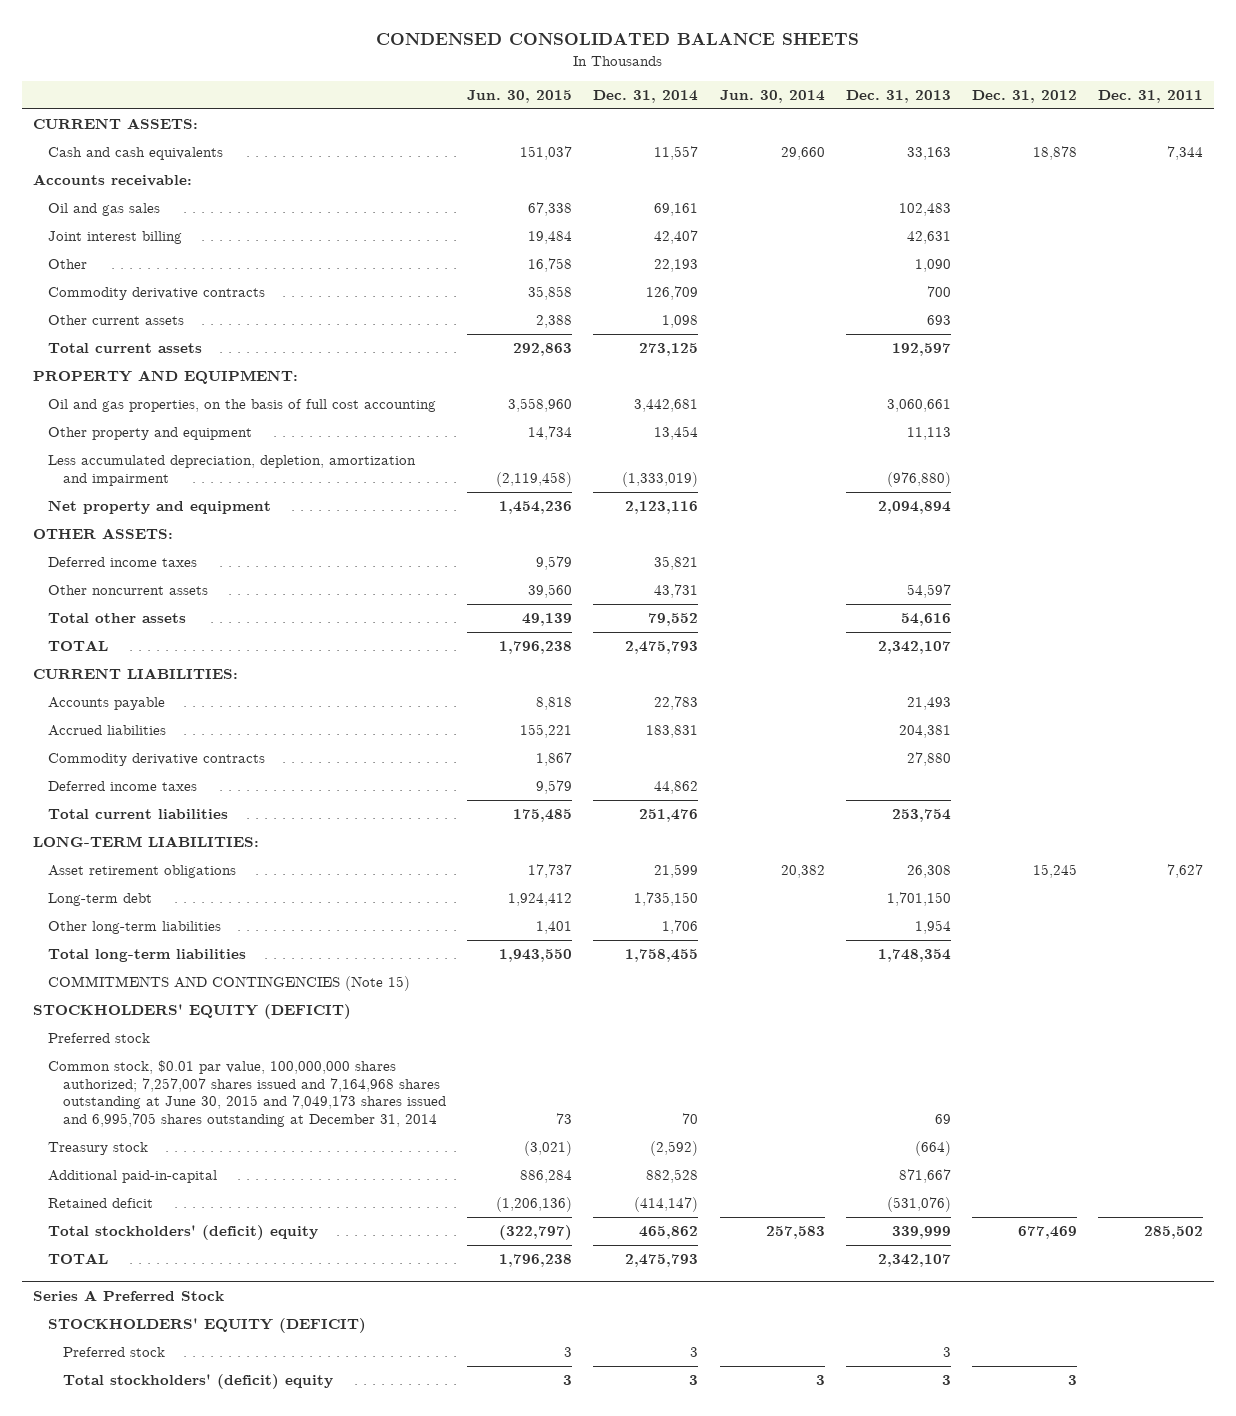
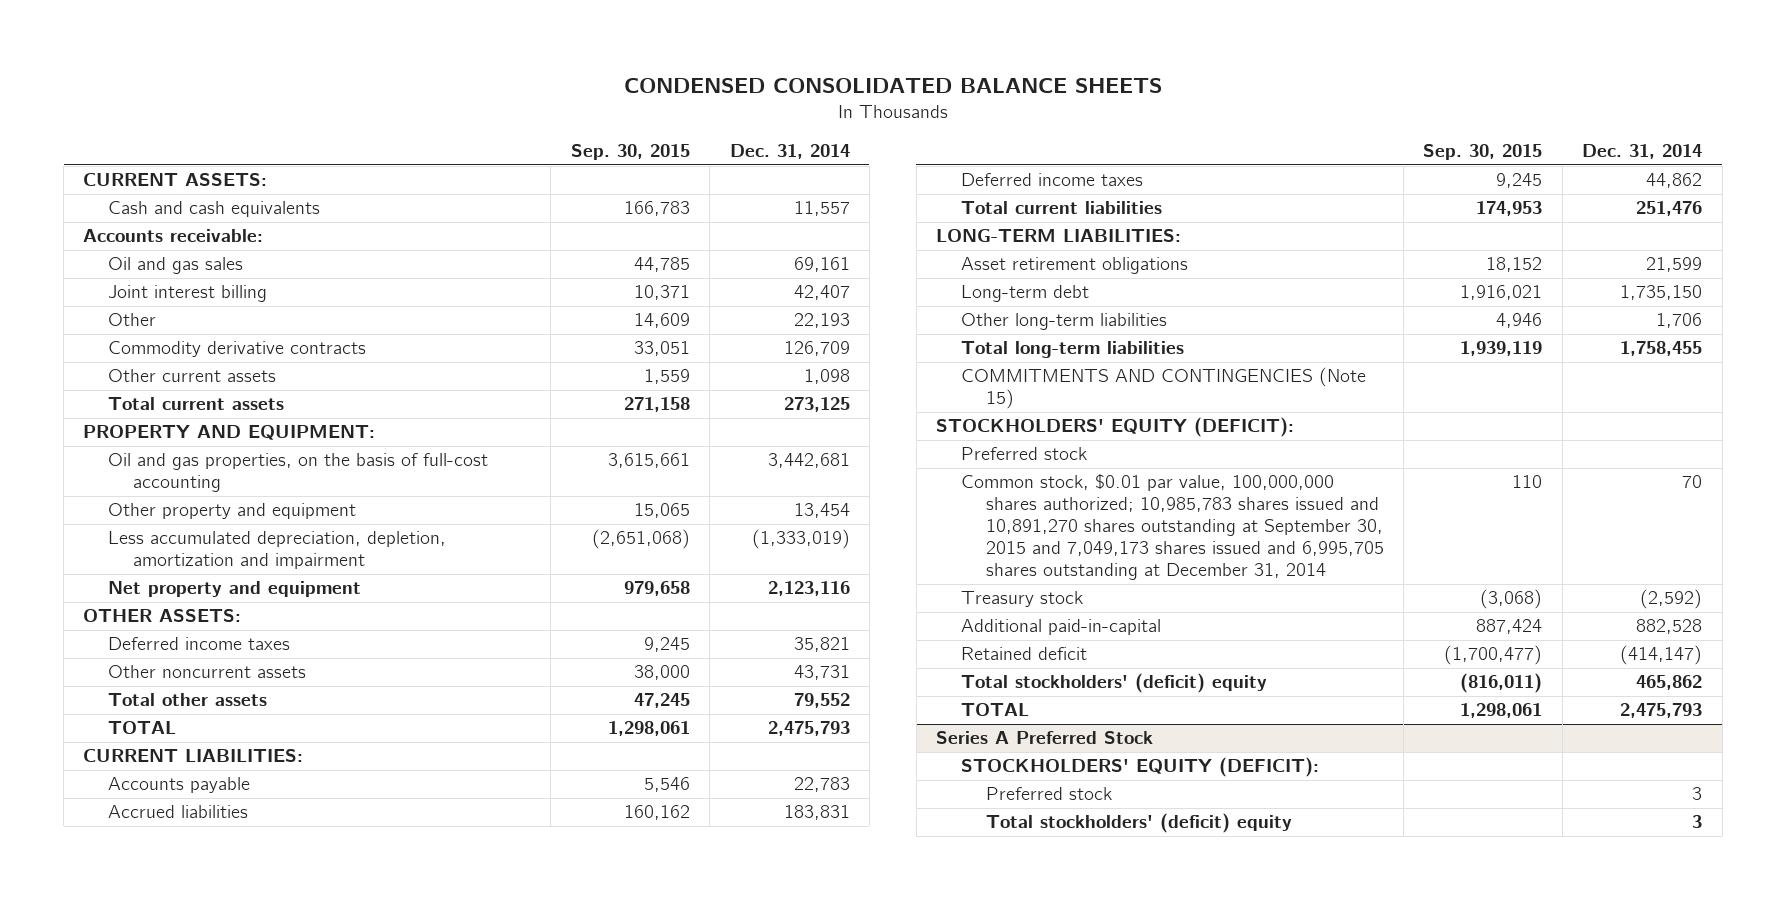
[467,89,573,103] Jun. 30, 2015 -> none
[719,89,825,103] Jun. 30, 2014 -> none
[845,89,951,103] Dec. 31, 2013 -> none
[971,89,1077,103] Dec. 31, 2012 -> none
[1097,89,1203,103] Dec. 31, 2011 -> none
none -> [570,144,690,161] Sep. 30, 2015
[47,399,436,413] Oil and gas properties, on the basis of full cost accounting -> [108,453,489,493] Oil and gas properties, on the basis of full-cost accounting
[47,753,265,767] Commodity derivative contracts -> none
[32,1004,351,1020] STOCKHOLDERS' EQUITY (DEFICIT) -> [936,417,1295,438] STOCKHOLDERS' EQUITY (DEFICIT):
[47,1060,447,1128] Common stock, $0.01 par value, 100,000,000 shares authorized; 7,257,007 shares issued and 7,164,968 shares outstanding at June 30, 2015 and 7,049,173 shares issued and 6,995,705 shares outstanding at December 31, 2014 -> [960,474,1384,581] Common stock, $0.01 par value, 100,000,000 shares authorized; 10,985,783 shares issued and 10,891,270 shares outstanding at September 30, 2015 and 7,049,173 shares issued and 6,995,705 shares outstanding at December 31, 2014
[47,1318,366,1334] STOCKHOLDERS' EQUITY (DEFICIT) -> [960,757,1319,778] STOCKHOLDERS' EQUITY (DEFICIT):

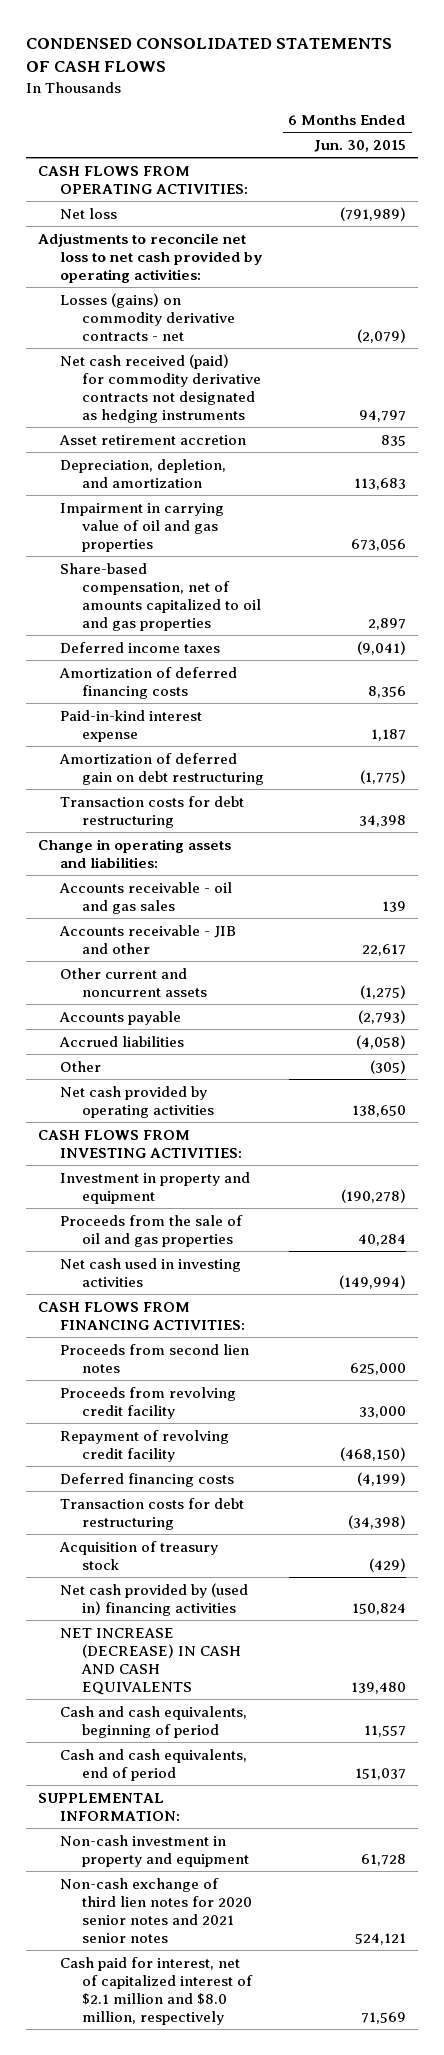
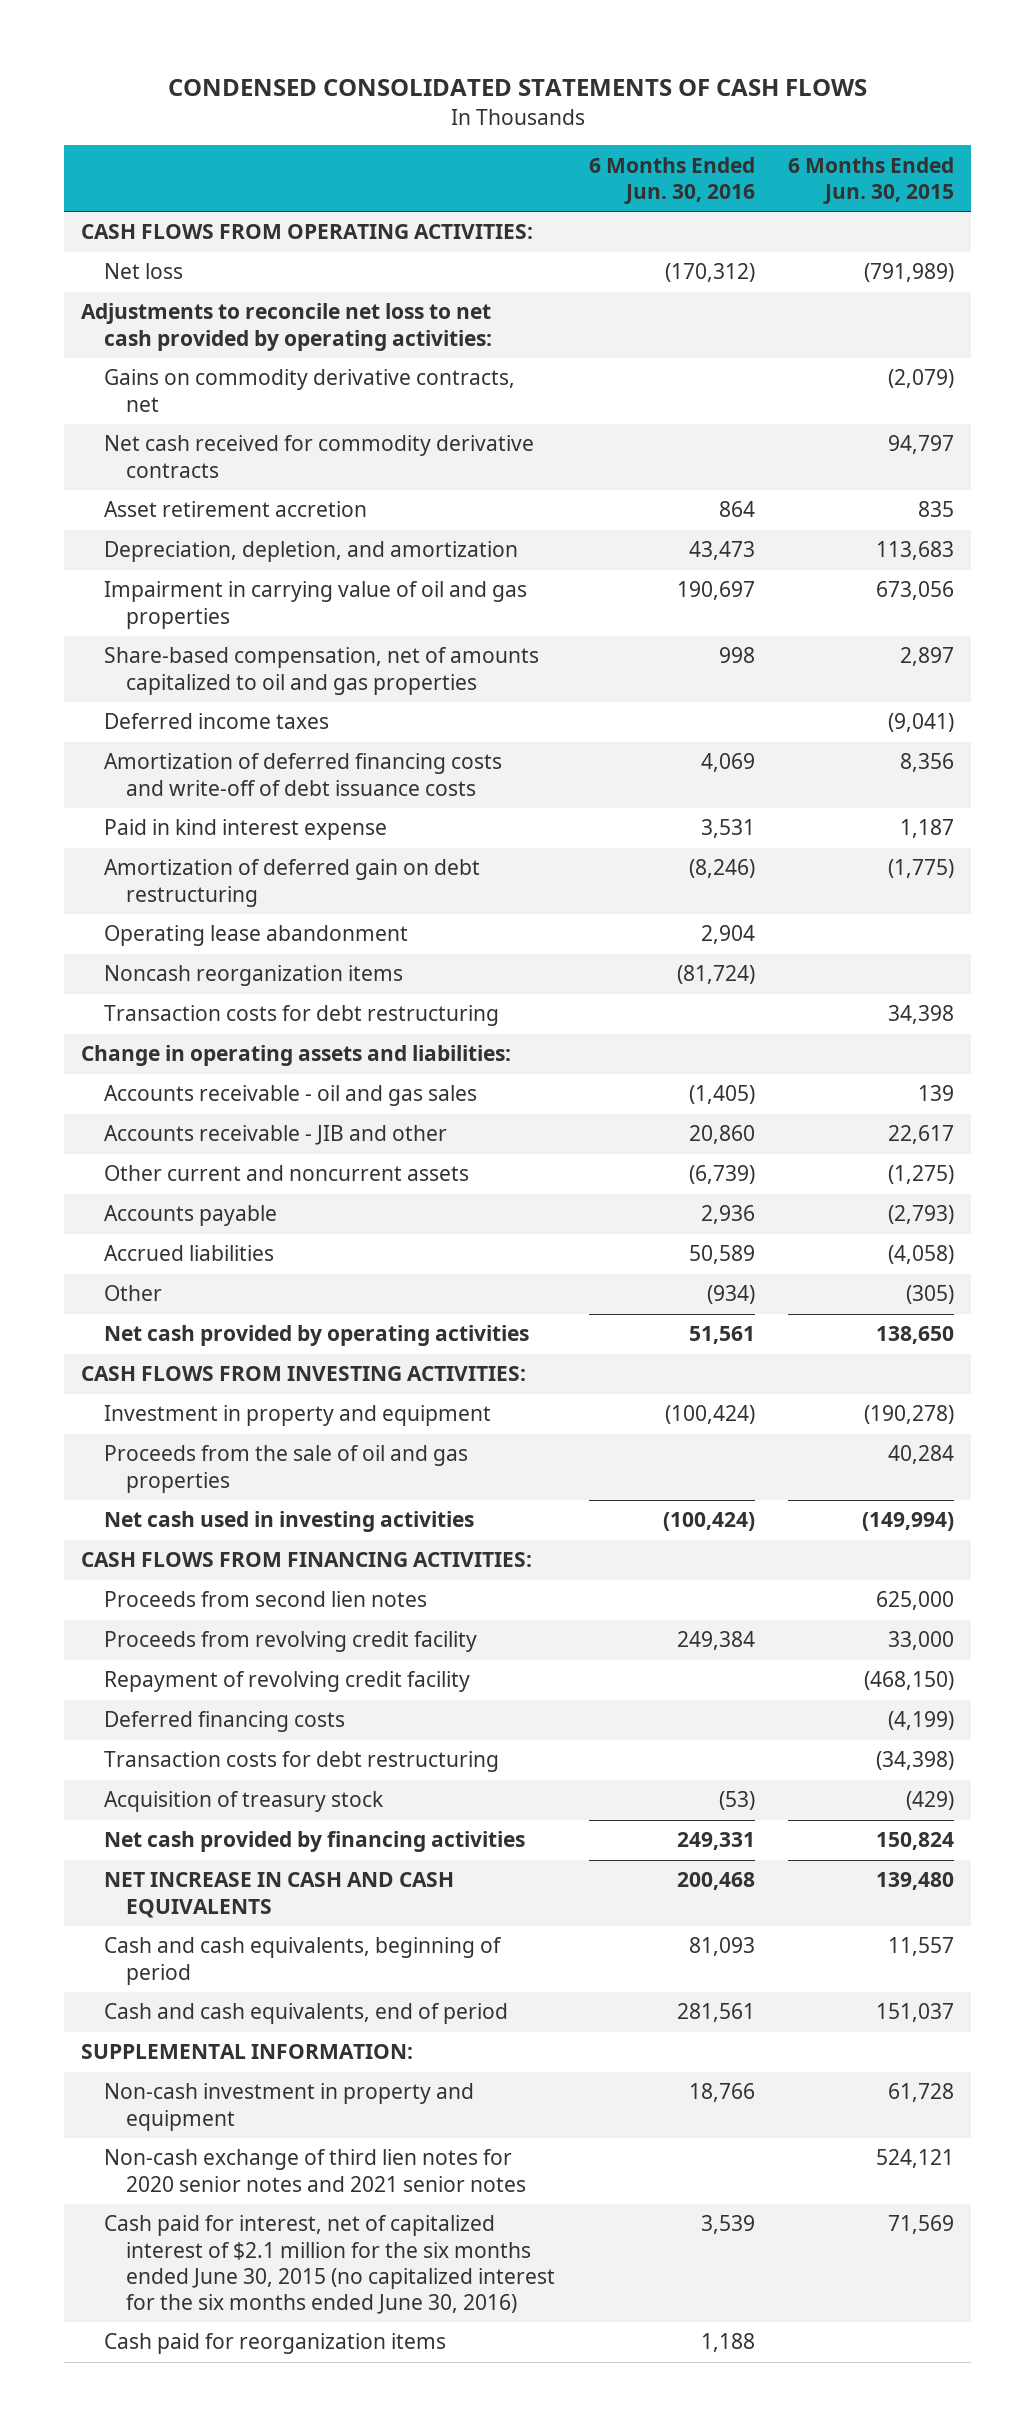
none -> [588,156,755,204] 6 Months Ended Jun. 30, 2016
[60,292,236,341] Losses (gains) on commodity derivative contracts - net -> [103,369,515,412] Gains on commodity derivative contracts, net
[60,353,262,423] Net cash received (paid) for commodity derivative contracts not designated as hedging instruments -> [103,435,534,478] Net cash received for commodity derivative contracts
[59,666,238,699] Amortization of deferred financing costs -> [103,753,502,796] Amortization of deferred financing costs and write-off of debt issuance costs
[60,709,203,742] Paid-in-kind interest expense -> [103,819,387,841] Paid in kind interest expense
none -> [103,925,408,947] Operating lease abandonment
none -> [103,965,403,987] Noncash reorganization items
[60,1582,249,1616] Net cash provided by (used in) financing activities -> [103,1831,525,1853] Net cash provided by financing activities
[60,1627,242,1695] NET INCREASE (DECREASE) IN CASH AND CASH EQUIVALENTS -> [103,1872,454,1918] NET INCREASE IN CASH AND CASH EQUIVALENTS
[60,1956,254,2025] Cash paid for interest, net of capitalized interest of $2.1 million and $8.0 million, respectively -> [103,2215,556,2314] Cash paid for interest, net of capitalized interest of $2.1 million for the six months ended June 30, 2015 (no capitalized interest for the six months ended June 30, 2016)
none -> [103,2333,446,2355] Cash paid for reorganization items

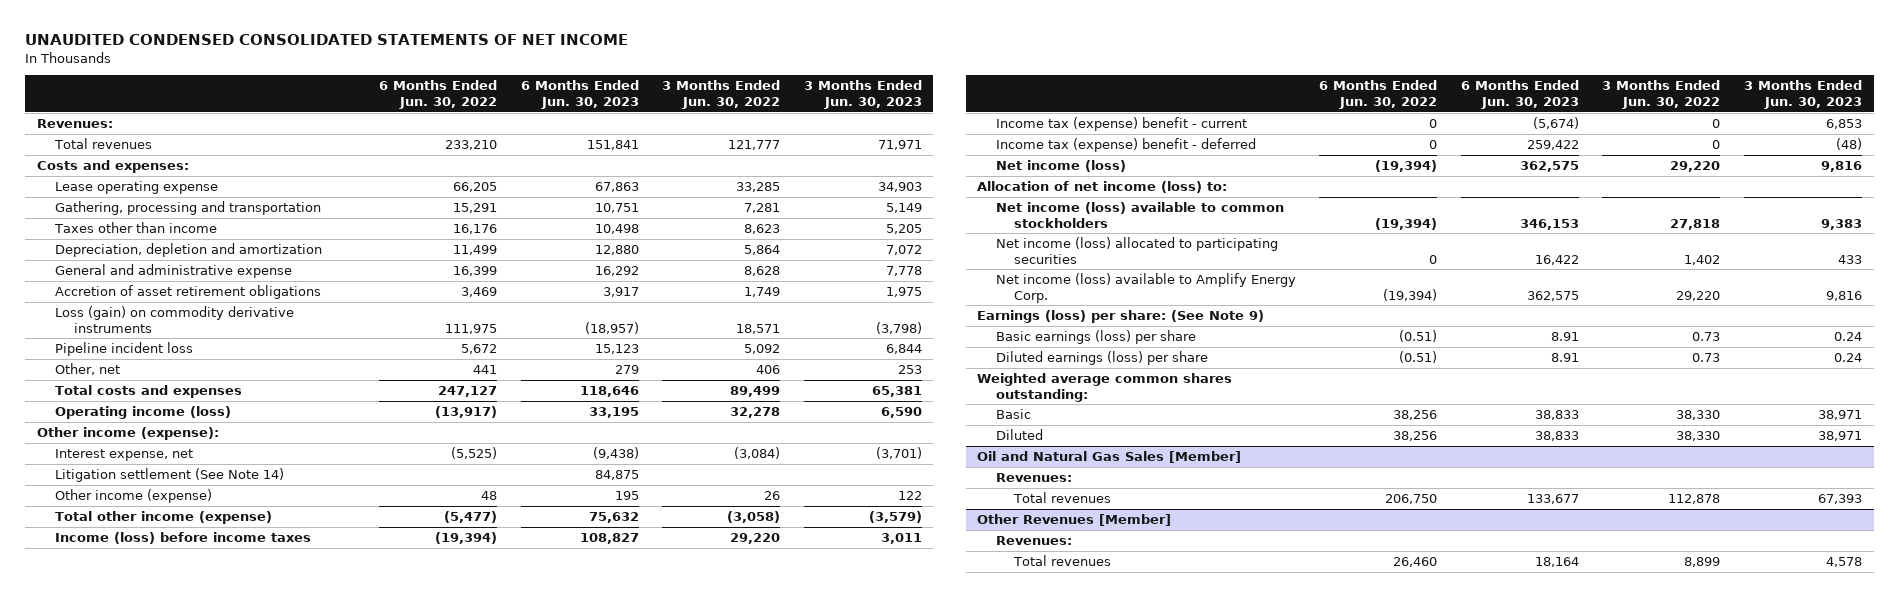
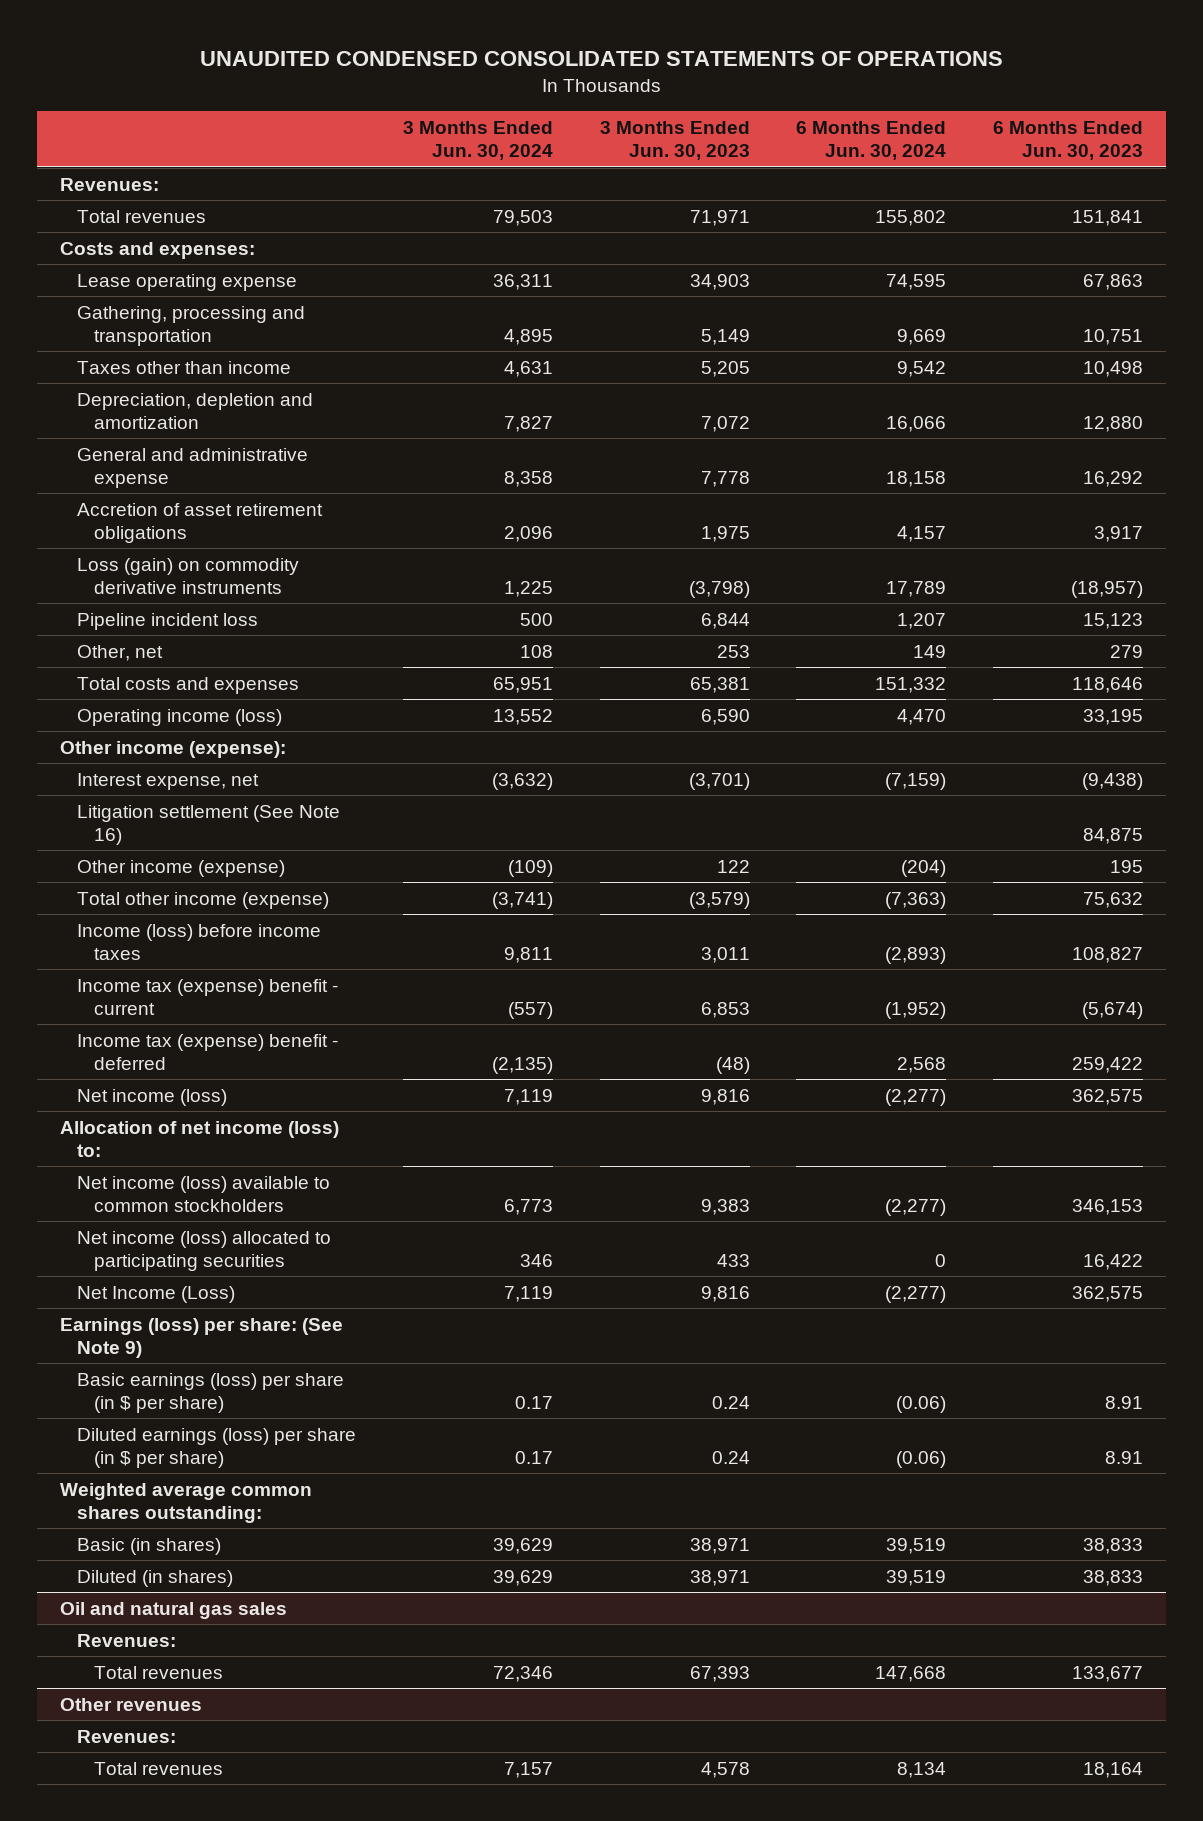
[25,34,629,46] UNAUDITED CONDENSED CONSOLIDATED STATEMENTS OF NET INCOME -> [199,51,1003,67] UNAUDITED CONDENSED CONSOLIDATED STATEMENTS OF OPERATIONS
[378,80,497,110] 6 Months Ended Jun. 30, 2022 -> none
[662,80,781,110] 3 Months Ended Jun. 30, 2022 -> none
none -> [402,121,553,160] 3 Months Ended Jun. 30, 2024
none -> [796,121,947,160] 6 Months Ended Jun. 30, 2024
[55,467,285,482] Litigation settlement (See Note 14) -> [77,804,341,845] Litigation settlement (See Note 16)
[995,272,1296,303] Net income (loss) available to Amplify Energy Corp. -> [77,1285,236,1303] Net Income (Loss)
[995,329,1196,344] Basic earnings (loss) per share -> [77,1372,345,1413] Basic earnings (loss) per share (in $ per share)
[995,350,1208,365] Diluted earnings (loss) per share -> [77,1427,357,1468] Diluted earnings (loss) per share (in $ per share)
[995,408,1031,419] Basic -> [77,1537,222,1555] Basic (in shares)
[995,428,1043,440] Diluted -> [77,1569,234,1587] Diluted (in shares)
[977,450,1242,463] Oil and Natural Gas Sales [Member] -> [59,1601,287,1619] Oil and natural gas sales
[977,513,1172,526] Other Revenues [Member] -> [59,1697,202,1711] Other revenues

